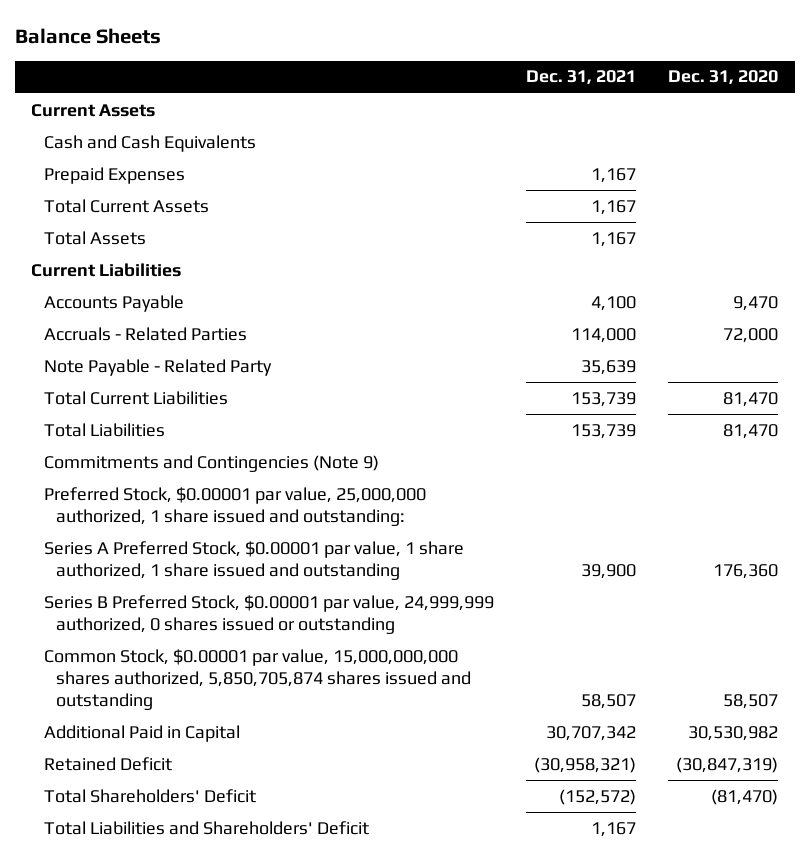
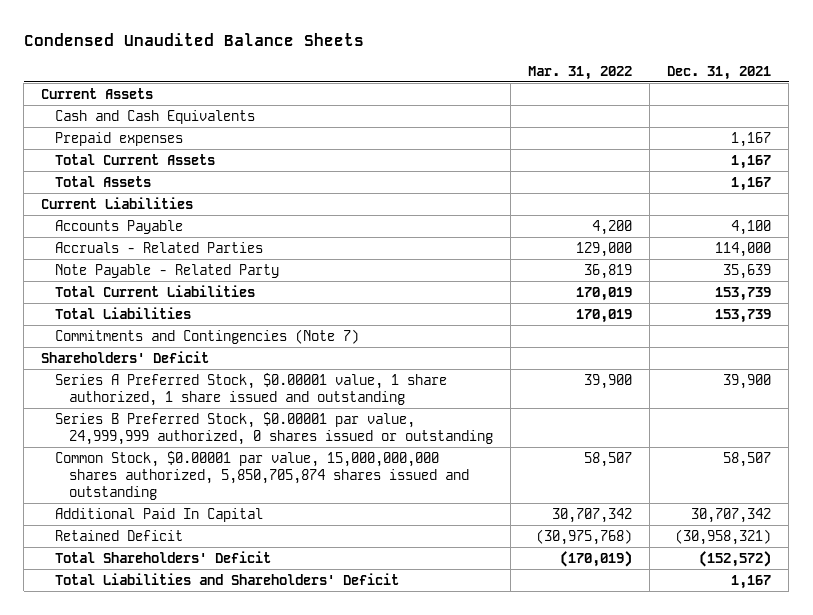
[14,27,161,44] Balance Sheets -> [23,32,364,46] Condensed Unaudited Balance Sheets
[668,70,779,86] Dec. 31, 2020 -> none
none -> [528,65,633,80] Mar. 31, 2022
[43,166,185,184] Prepaid Expenses -> [55,131,184,146] Prepaid expenses
[43,486,426,526] Preferred Stock, $0.00001 par value, 25,000,000 authorized, 1 share issued and outstanding: -> none
[43,454,379,472] Commitments and Contingencies (Note 9) -> [55,328,360,344] Commitments and Contingencies (Note 7)
none -> [41,350,210,363] Shareholders' Deficit
[43,540,464,580] Series A Preferred Stock, $0.00001 par value, 1 share authorized, 1 share issued and outstanding -> [55,372,448,406] Series A Preferred Stock, $0.00001 value, 1 share authorized, 1 share issued and outstanding
[43,724,240,742] Additional Paid in Capital -> [55,507,264,522] Additional Paid In Capital

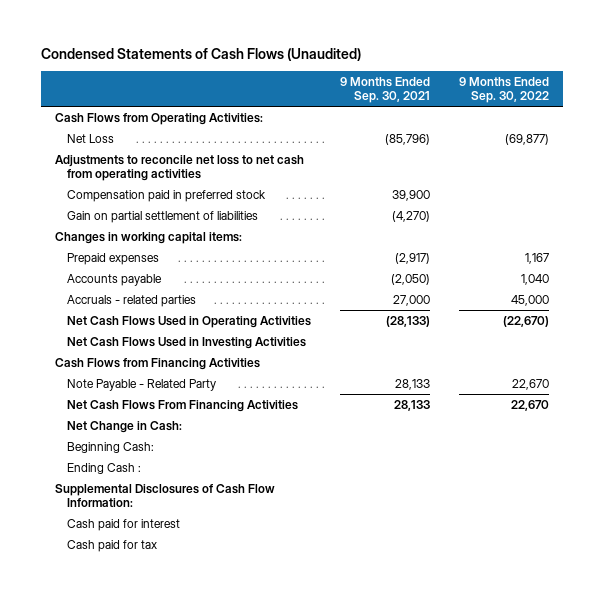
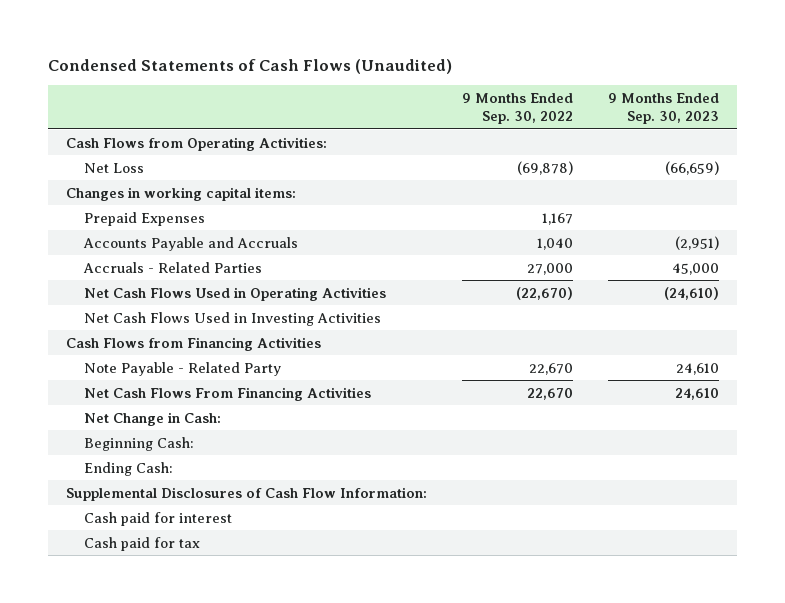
[339,77,430,104] 9 Months Ended Sep. 30, 2021 -> none
none -> [608,92,720,125] 9 Months Ended Sep. 30, 2023
[54,154,304,181] Adjustments to reconcile net loss to net cash from operating activities -> none
[66,189,266,202] Compensation paid in preferred stock -> none
[66,210,258,223] Gain on partial settlement of liabilities -> none
[504,133,549,145] (69,877) -> [517,160,574,175] (69,878)
[66,252,159,265] Prepaid expenses -> [83,211,205,226] Prepaid Expenses
[66,273,162,286] Accounts payable -> [82,236,298,251] Accounts Payable and Accruals
[66,294,196,307] Accruals - related parties -> [82,261,262,273] Accruals - Related Parties
[510,294,549,306] 45,000 -> [527,262,574,275] 27,000
[66,462,141,474] Ending Cash : -> [83,461,173,476] Ending Cash:

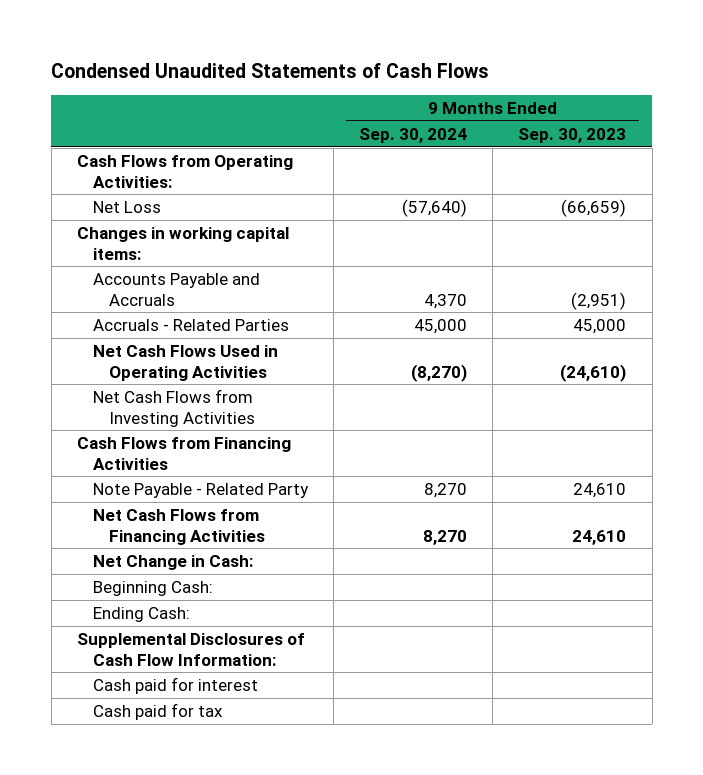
[48,58,453,74] Condensed Statements of Cash Flows (Unaudited) -> [51,62,490,78] Condensed Unaudited Statements of Cash Flows
[462,92,574,125] 9 Months Ended Sep. 30, 2022 -> none
none -> [359,127,468,143] Sep. 30, 2024
[83,211,205,226] Prepaid Expenses -> none
[83,311,381,326] Net Cash Flows Used in Investing Activities -> [92,389,256,427] Net Cash Flows from Investing Activities
[83,386,371,401] Net Cash Flows From Financing Activities -> [92,509,266,545] Net Cash Flows from Financing Activities

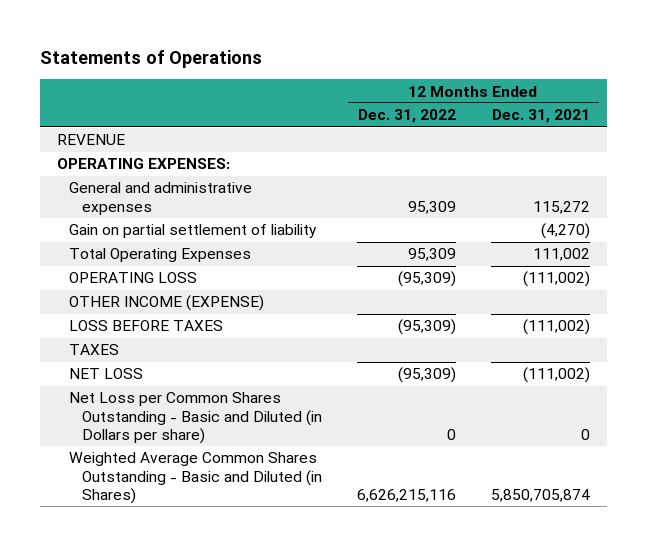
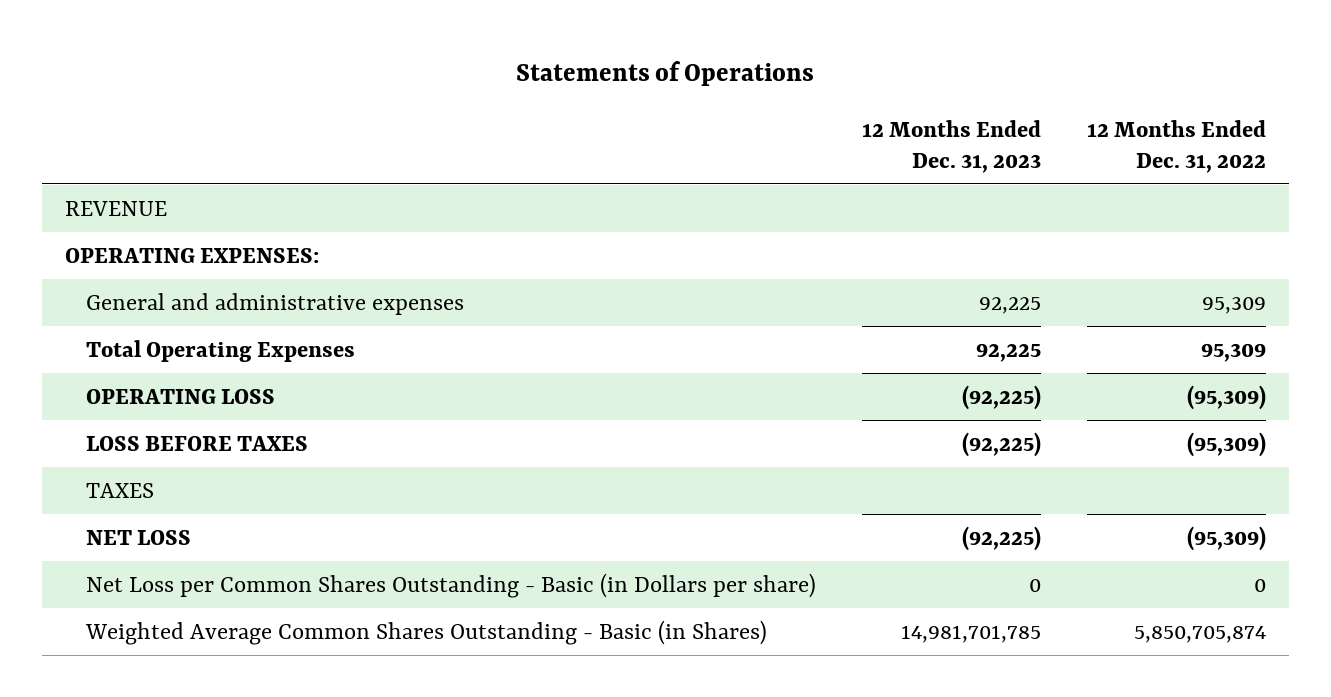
[491,109,590,124] Dec. 31, 2021 -> none
none -> [861,119,1041,173] 12 Months Ended Dec. 31, 2023
[69,224,318,239] Gain on partial settlement of liability -> none
[69,295,265,312] OTHER INCOME (EXPENSE) -> none
[69,392,322,445] Net Loss per Common Shares Outstanding - Basic and Diluted (in Dollars per share) -> [85,572,816,598] Net Loss per Common Shares Outstanding - Basic (in Dollars per share)
[69,452,322,505] Weighted Average Common Shares Outstanding - Basic and Diluted (in Shares) -> [84,619,767,645] Weighted Average Common Shares Outstanding - Basic (in Shares)
[356,489,456,503] 6,626,215,116 -> [1134,625,1267,643] 5,850,705,874

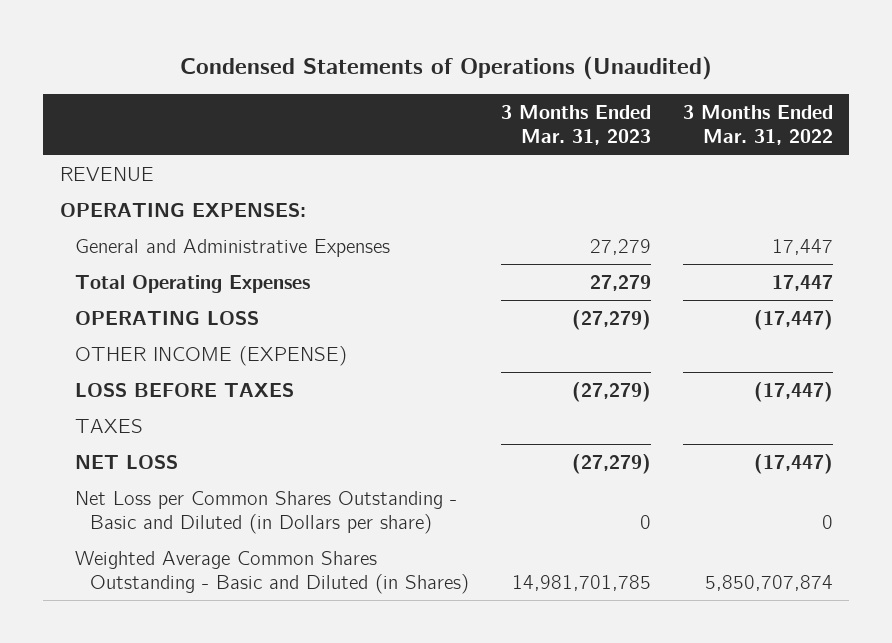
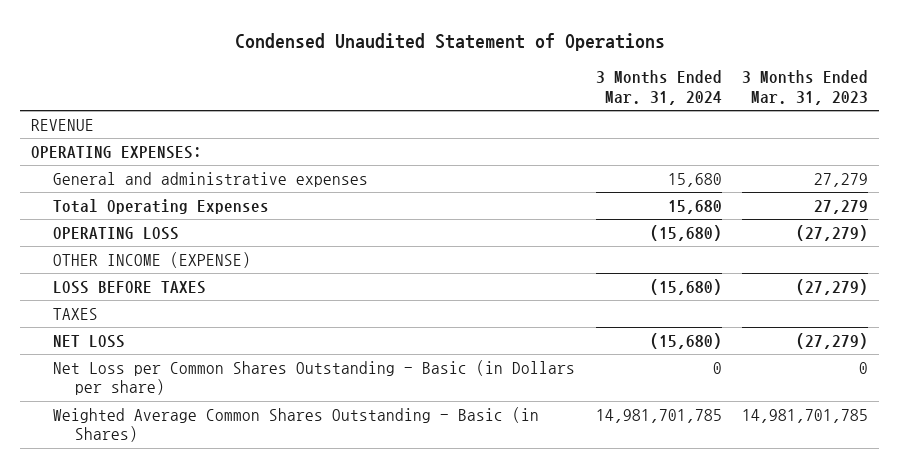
[180,56,713,81] Condensed Statements of Operations (Unaudited) -> [234,32,665,51] Condensed Unaudited Statement of Operations
[682,105,833,146] 3 Months Ended Mar. 31, 2022 -> none
none -> [595,70,722,105] 3 Months Ended Mar. 31, 2024
[74,239,390,258] General and Administrative Expenses -> [52,172,368,188] General and administrative expenses
[74,491,457,534] Net Loss per Common Shares Outstanding - Basic and Diluted (in Dollars per share) -> [52,360,575,396] Net Loss per Common Shares Outstanding - Basic (in Dollars per share)
[74,551,469,594] Weighted Average Common Shares Outstanding - Basic and Diluted (in Shares) -> [52,407,539,443] Weighted Average Common Shares Outstanding - Basic (in Shares)

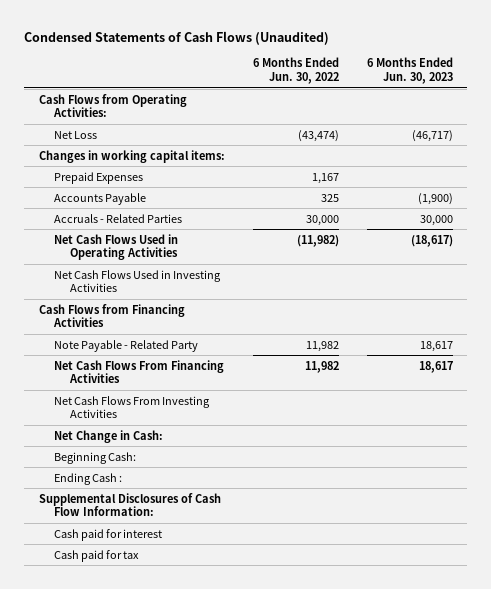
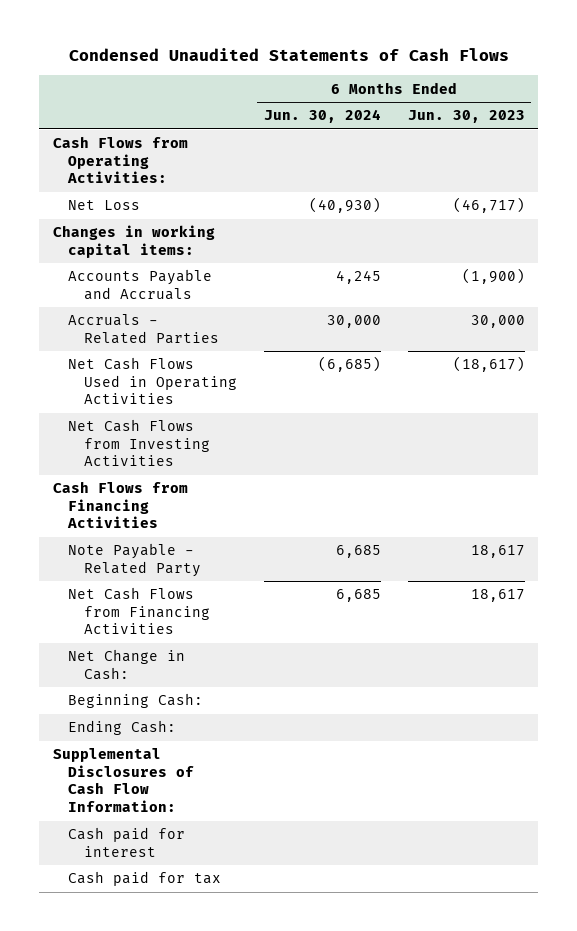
[24,30,330,45] Condensed Statements of Cash Flows (Unaudited) -> [68,48,509,62] Condensed Unaudited Statements of Cash Flows
[252,57,339,84] 6 Months Ended Jun. 30, 2022 -> none
none -> [263,109,381,124] Jun. 30, 2024
[54,171,144,184] Prepaid Expenses -> none
[54,192,147,205] Accounts Payable -> [68,269,213,300] Accounts Payable and Accruals
[54,269,222,293] Net Cash Flows Used in Investing Activities -> [68,419,210,467] Net Cash Flows from Investing Activities
[54,395,211,419] Net Cash Flows From Investing Activities -> none
[54,359,225,384] Net Cash Flows From Financing Activities -> [68,587,210,635] Net Cash Flows from Financing Activities
[54,472,123,485] Ending Cash : -> [68,720,177,736] Ending Cash:

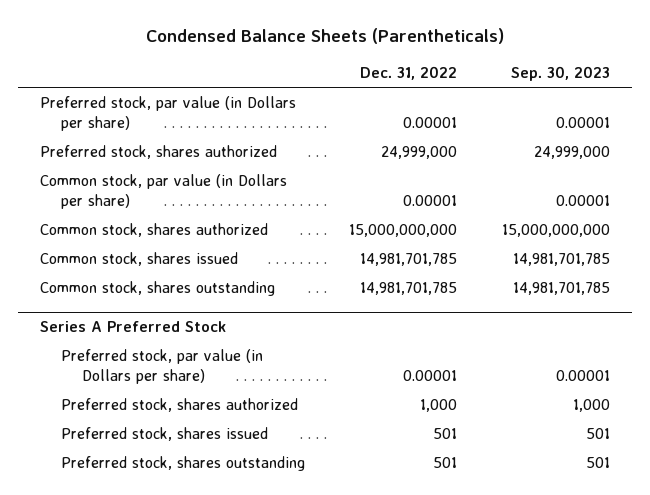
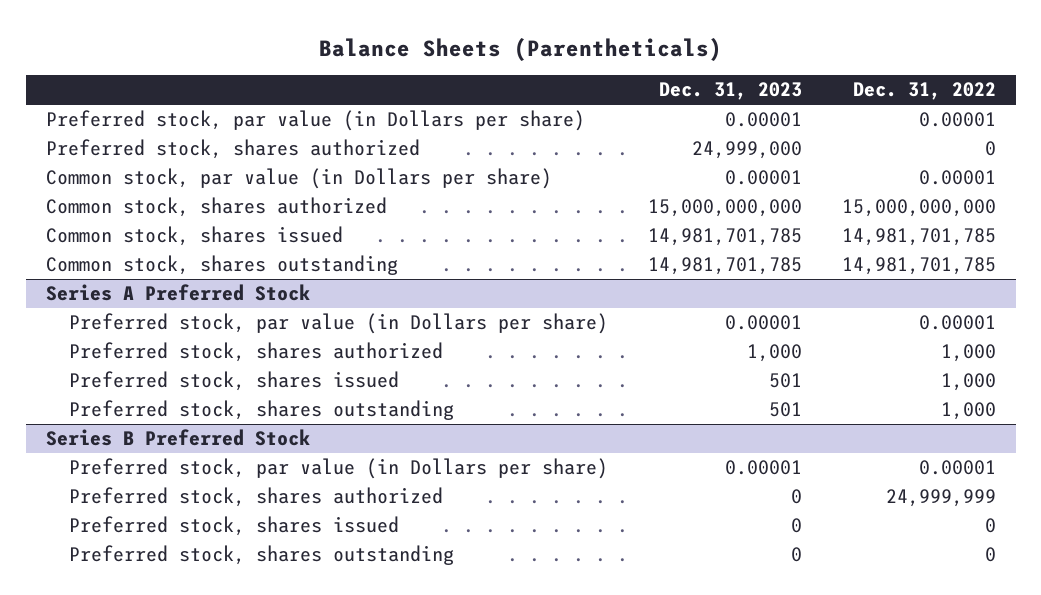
[145,28,504,45] Condensed Balance Sheets (Parentheticals) -> [318,37,722,61] Balance Sheets (Parentheticals)
[510,65,610,81] Sep. 30, 2023 -> none
none -> [658,82,802,101] Dec. 31, 2023
[381,145,458,159] 24,999,000 -> [984,141,996,157] 0
[433,427,458,439] 501 -> [940,373,996,392] 1,000
[433,456,458,468] 501 -> [940,402,996,421] 1,000
none -> [45,429,310,447] Series B Preferred Stock
none -> [68,458,608,480] Preferred stock, par value (in Dollars per share)
none -> [68,487,443,508] Preferred stock, shares authorized
none -> [68,516,399,537] Preferred stock, shares issued
none -> [68,545,454,566] Preferred stock, shares outstanding

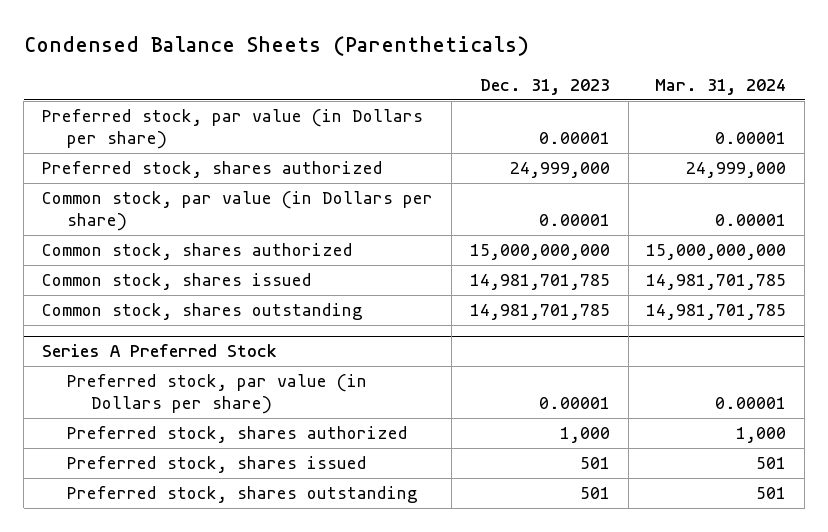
[318,37,722,61] Balance Sheets (Parentheticals) -> [23,35,529,56] Condensed Balance Sheets (Parentheticals)
[852,82,996,101] Dec. 31, 2022 -> none
none -> [655,78,787,95] Mar. 31, 2024
[45,429,310,447] Series B Preferred Stock -> none
[68,458,608,480] Preferred stock, par value (in Dollars per share) -> none
[68,487,443,508] Preferred stock, shares authorized -> none
[68,516,399,537] Preferred stock, shares issued -> none
[68,545,454,566] Preferred stock, shares outstanding -> none

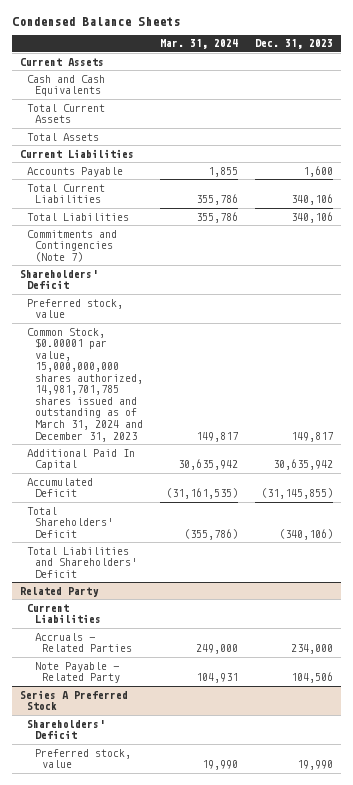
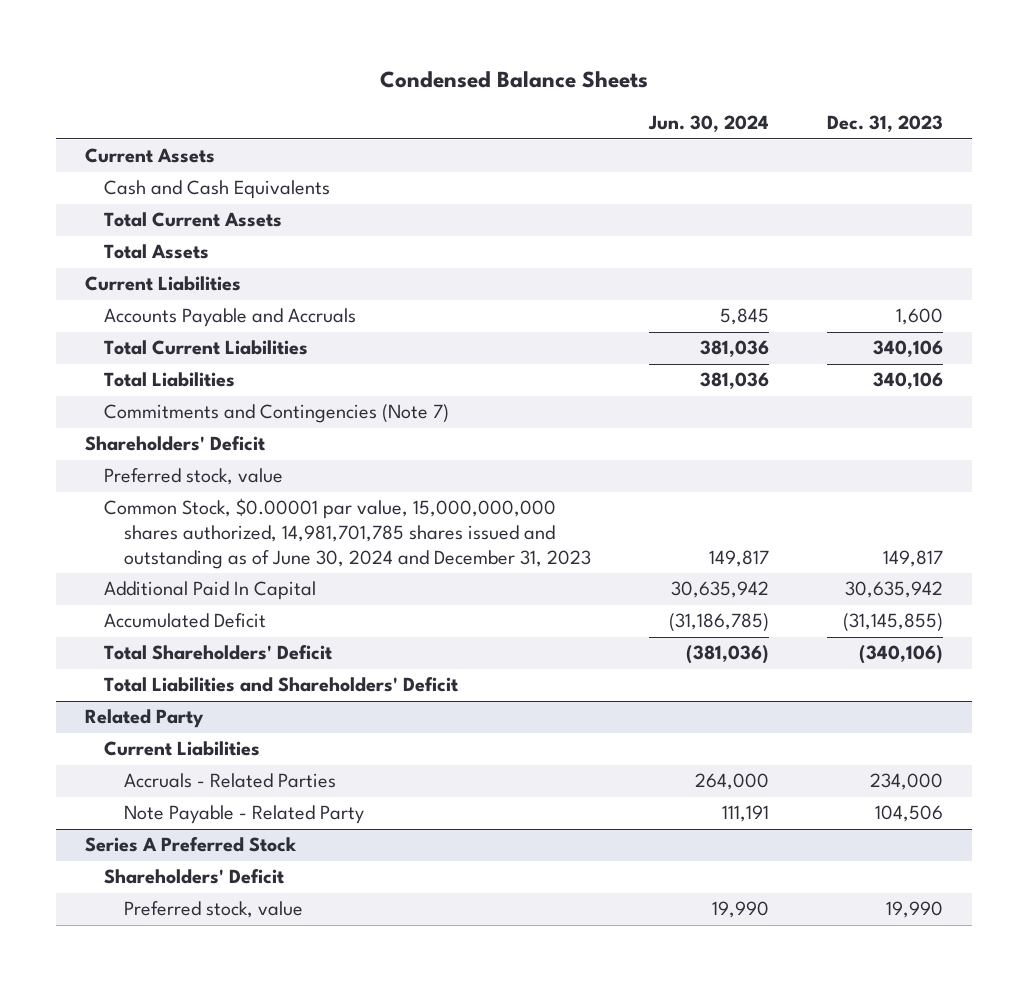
[159,39,238,50] Mar. 31, 2024 -> none
none -> [647,115,769,133] Jun. 30, 2024
[27,166,124,177] Accounts Payable -> [104,308,357,328] Accounts Payable and Accruals
[27,327,143,442] Common Stock, $0.00001 par value, 15,000,000,000 shares authorized, 14,981,701,785 shares issued and outstanding as of March 31, 2024 and December 31, 2023 -> [104,498,591,569] Common Stock, $0.00001 par value, 15,000,000,000 shares authorized, 14,981,701,785 shares issued and outstanding as of June 30, 2024 and December 31, 2023

